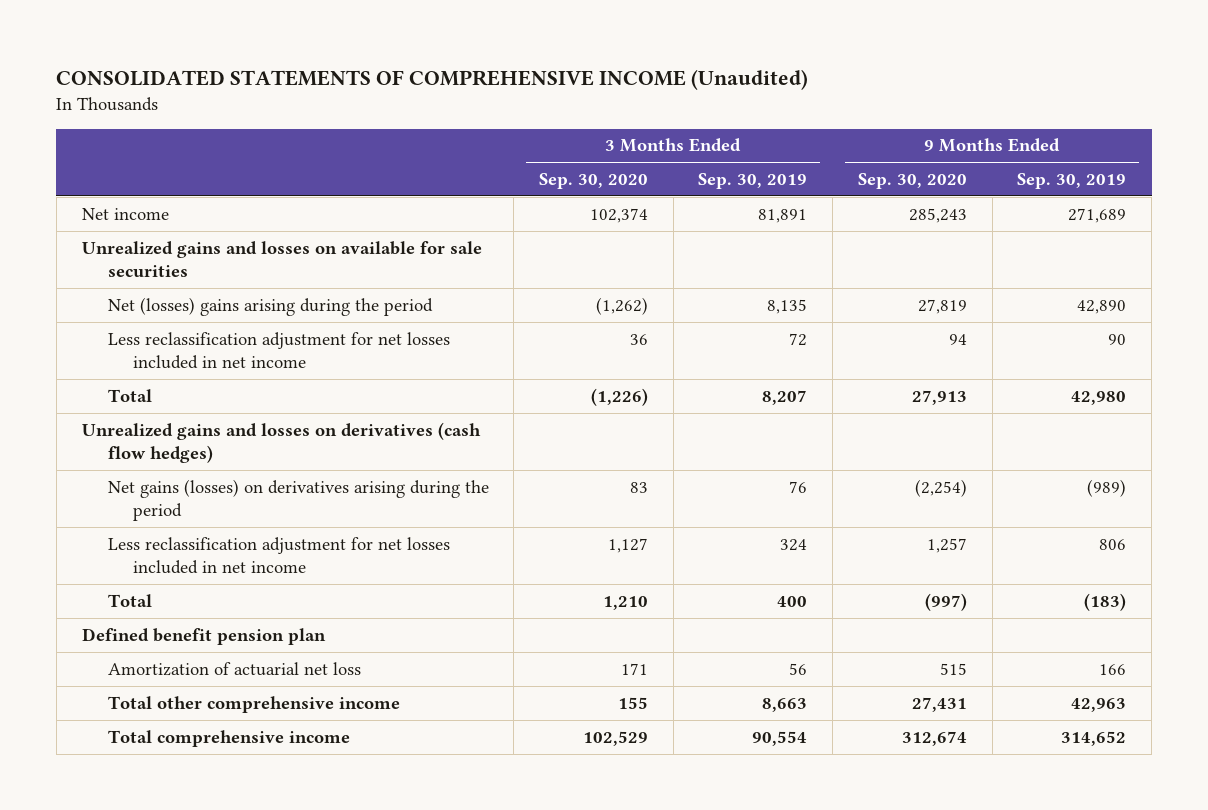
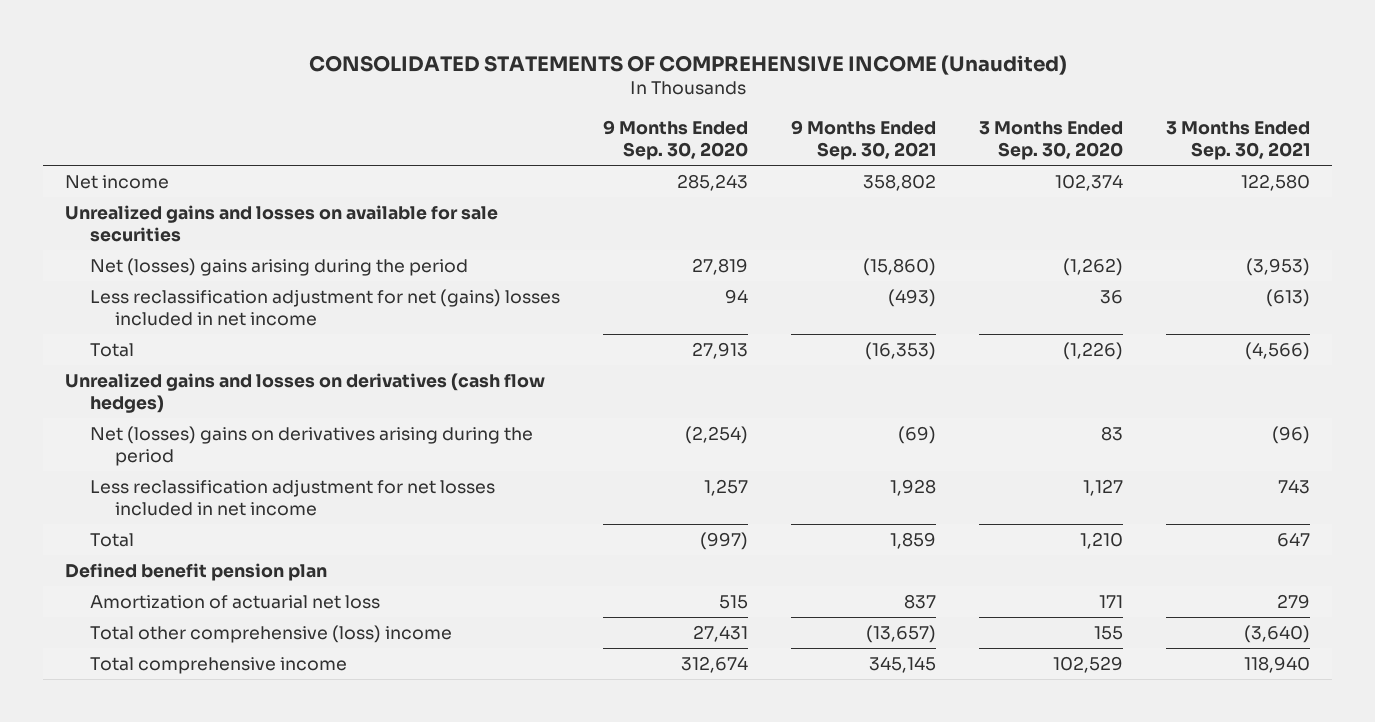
[698,172,808,189] Sep. 30, 2019 -> none
[1017,172,1127,189] Sep. 30, 2019 -> none
none -> [791,119,937,161] 9 Months Ended Sep. 30, 2021
none -> [1166,120,1311,161] 3 Months Ended Sep. 30, 2021
[107,331,450,370] Less reclassification adjustment for net losses included in net income -> [90,288,561,327] Less reclassification adjustment for net (gains) losses included in net income
[107,478,489,522] Net gains (losses) on derivatives arising during the period -> [90,425,534,467] Net (losses) gains on derivatives arising during the period
[107,695,400,713] Total other comprehensive income -> [90,624,453,643] Total other comprehensive (loss) income

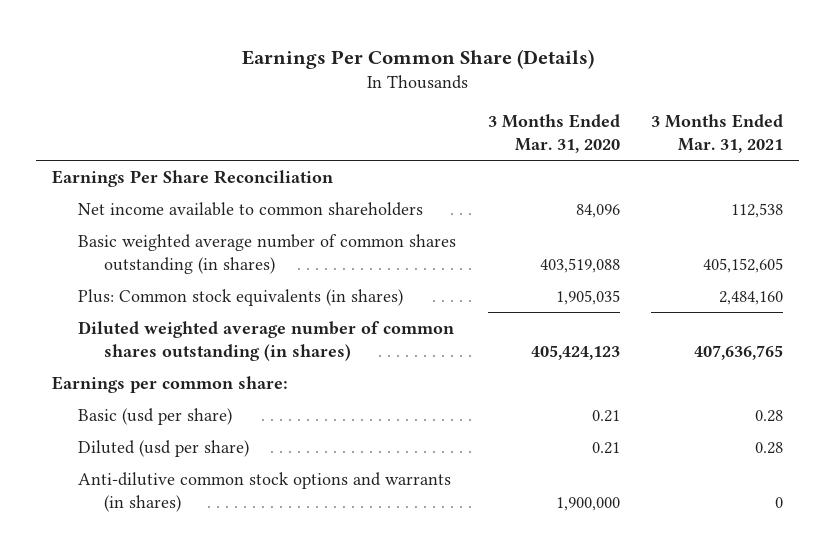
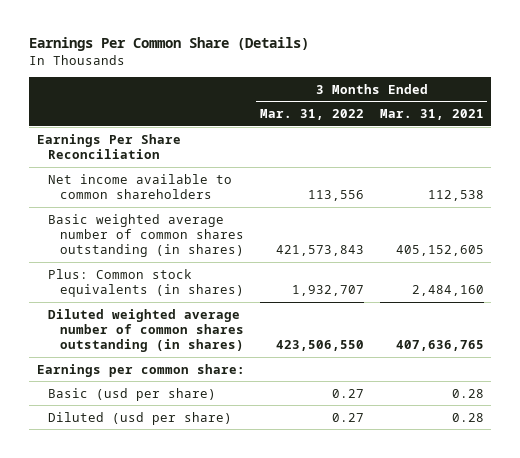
[487,114,620,154] 3 Months Ended Mar. 31, 2020 -> none
none -> [260,109,365,121] Mar. 31, 2022
[77,471,451,512] Anti-dilutive common stock options and warrants (in shares) -> none

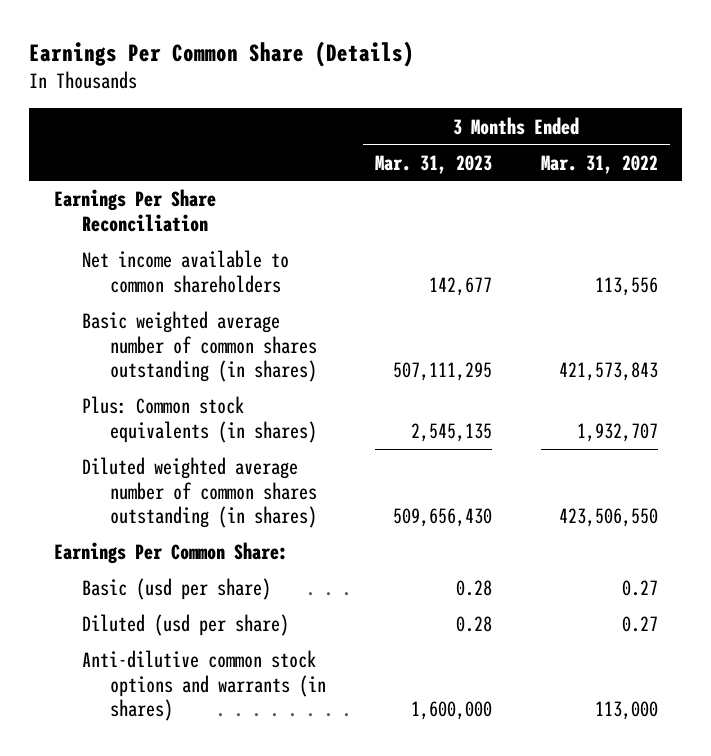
[379,109,484,121] Mar. 31, 2021 -> none
none -> [375,154,493,174] Mar. 31, 2023
[36,363,245,377] Earnings per common share: -> [53,542,288,565] Earnings Per Common Share:
none -> [81,650,327,722] Anti-dilutive common stock options and warrants (in shares)

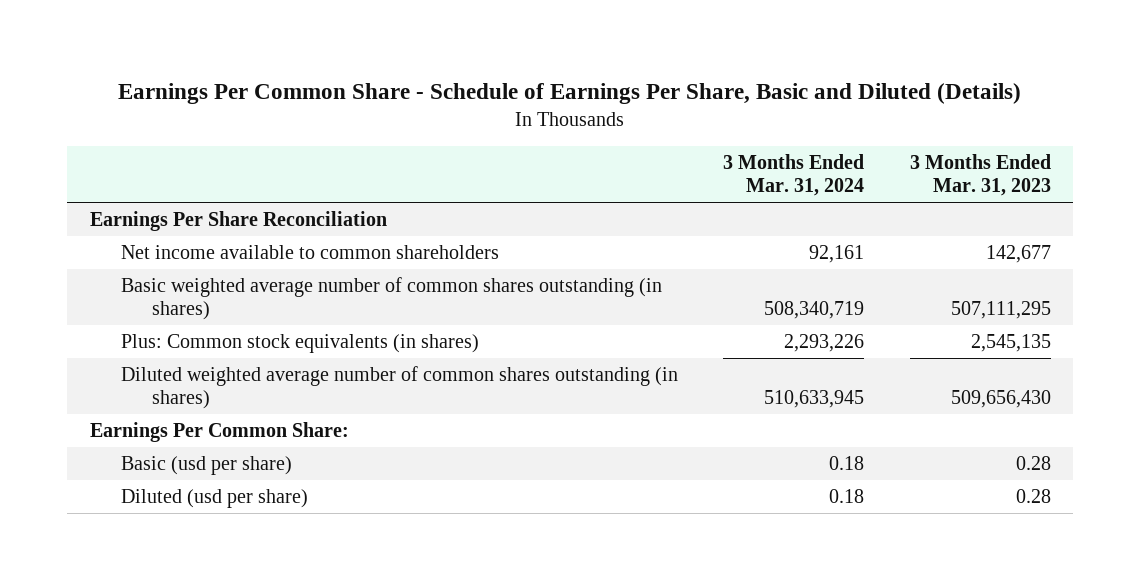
[29,40,415,67] Earnings Per Common Share (Details) -> [118,82,1022,104] Earnings Per Common Share - Schedule of Earnings Per Share, Basic and Diluted (Details)
[540,154,658,174] Mar. 31, 2022 -> none
none -> [723,153,865,196] 3 Months Ended Mar. 31, 2024
[81,650,327,722] Anti-dilutive common stock options and warrants (in shares) -> none

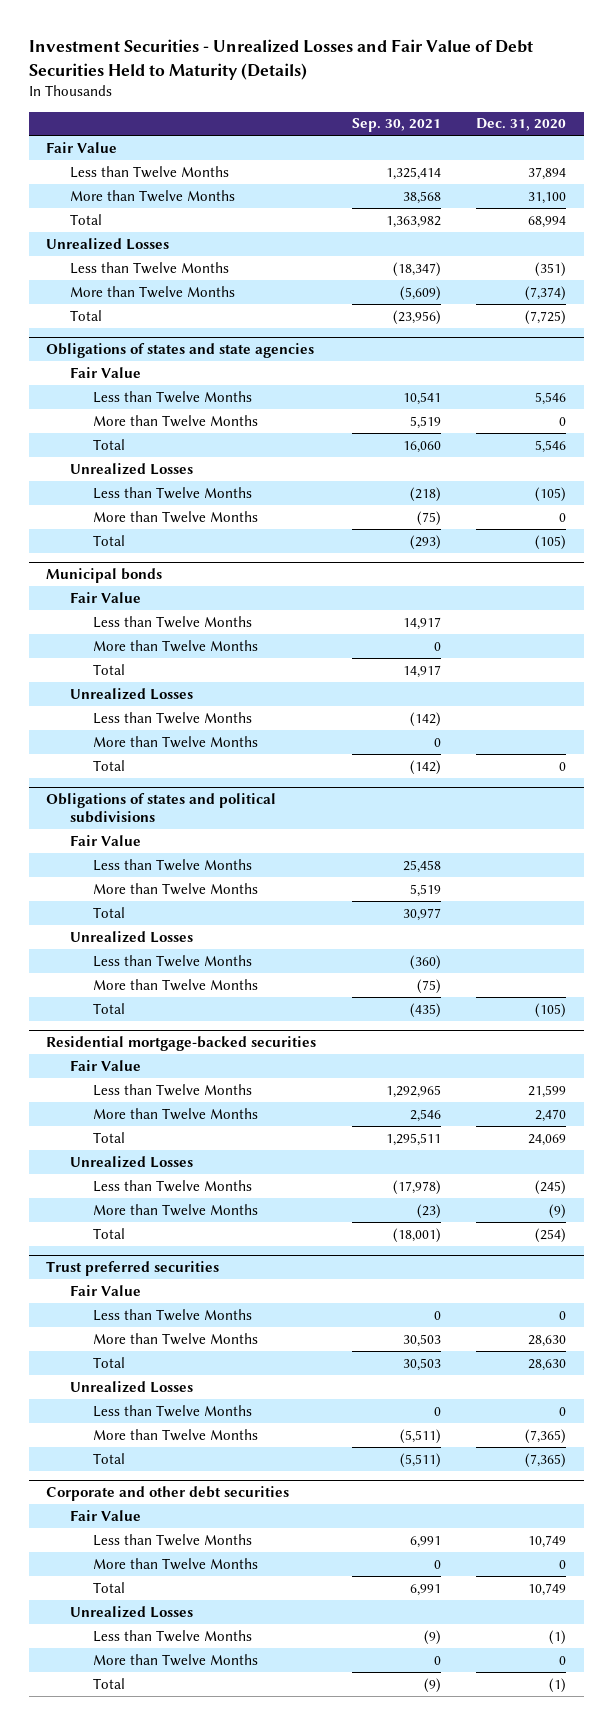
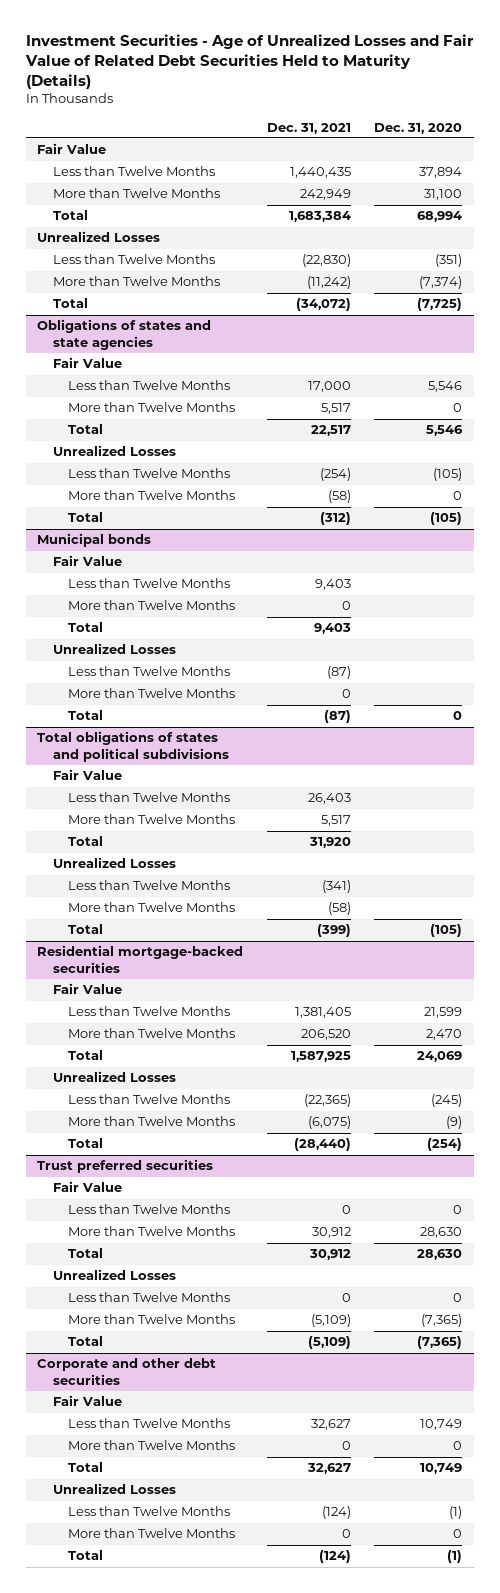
[28,39,533,80] Investment Securities - Unrealized Losses and Fair Value of Debt Securities Held to Maturity (Details) -> [24,33,474,89] Investment Securities - Age of Unrealized Losses and Fair Value of Related Debt Securities Held to Maturity (Details)
[351,118,441,133] Sep. 30, 2021 -> none
none -> [266,122,351,134] Dec. 31, 2021
[46,792,277,823] Obligations of states and political subdivisions -> [37,731,229,762] Total obligations of states and political subdivisions

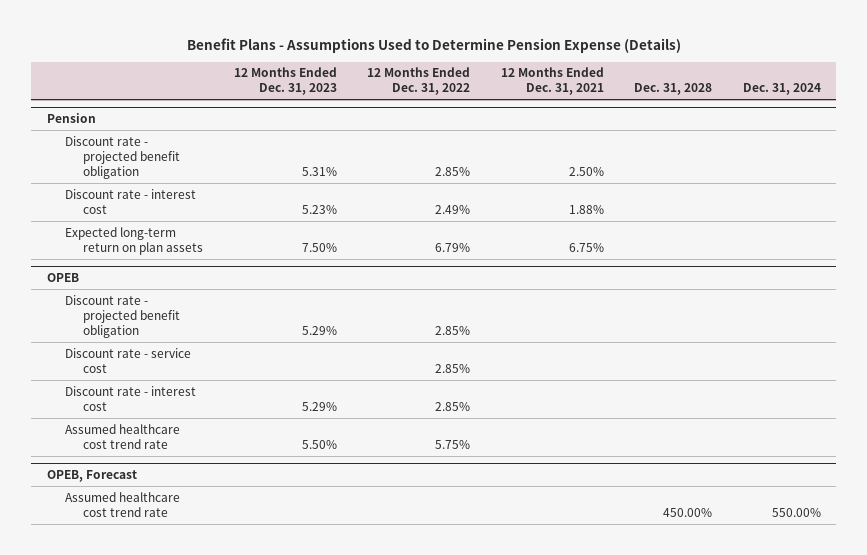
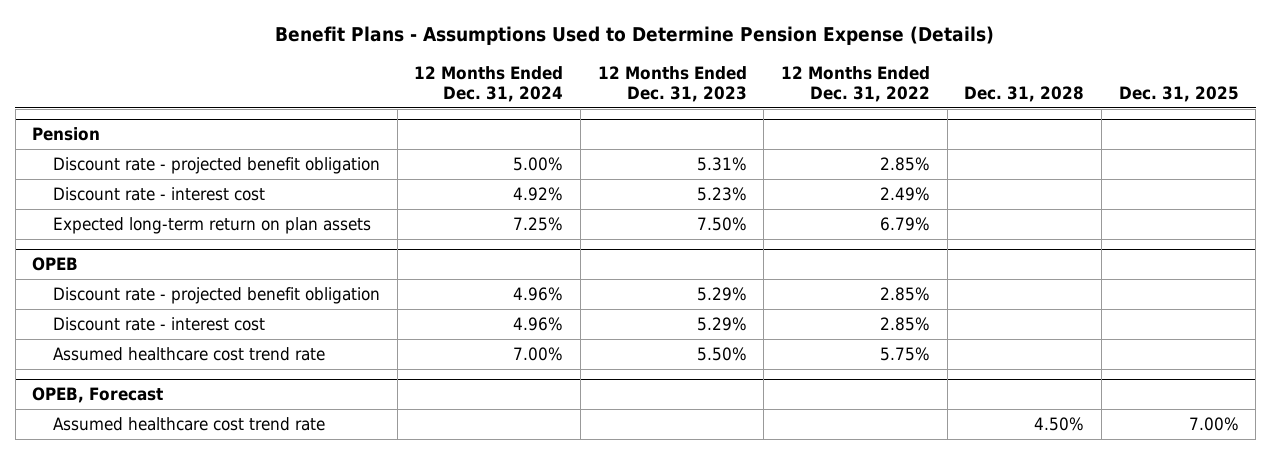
[500,67,604,96] 12 Months Ended Dec. 31, 2021 -> none
[742,83,821,96] Dec. 31, 2024 -> none
none -> [414,65,564,103] 12 Months Ended Dec. 31, 2024
none -> [1118,86,1239,103] Dec. 31, 2025
[64,347,191,373] Discount rate - service cost -> none
[663,507,713,517] 450.00% -> [1034,417,1085,432] 4.50%

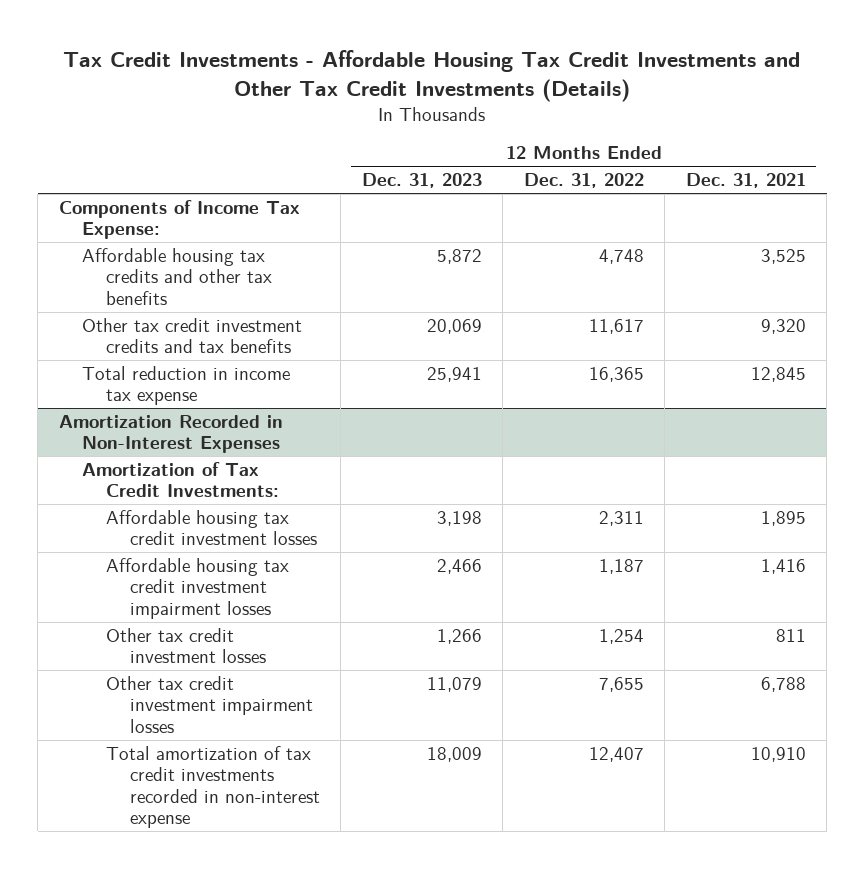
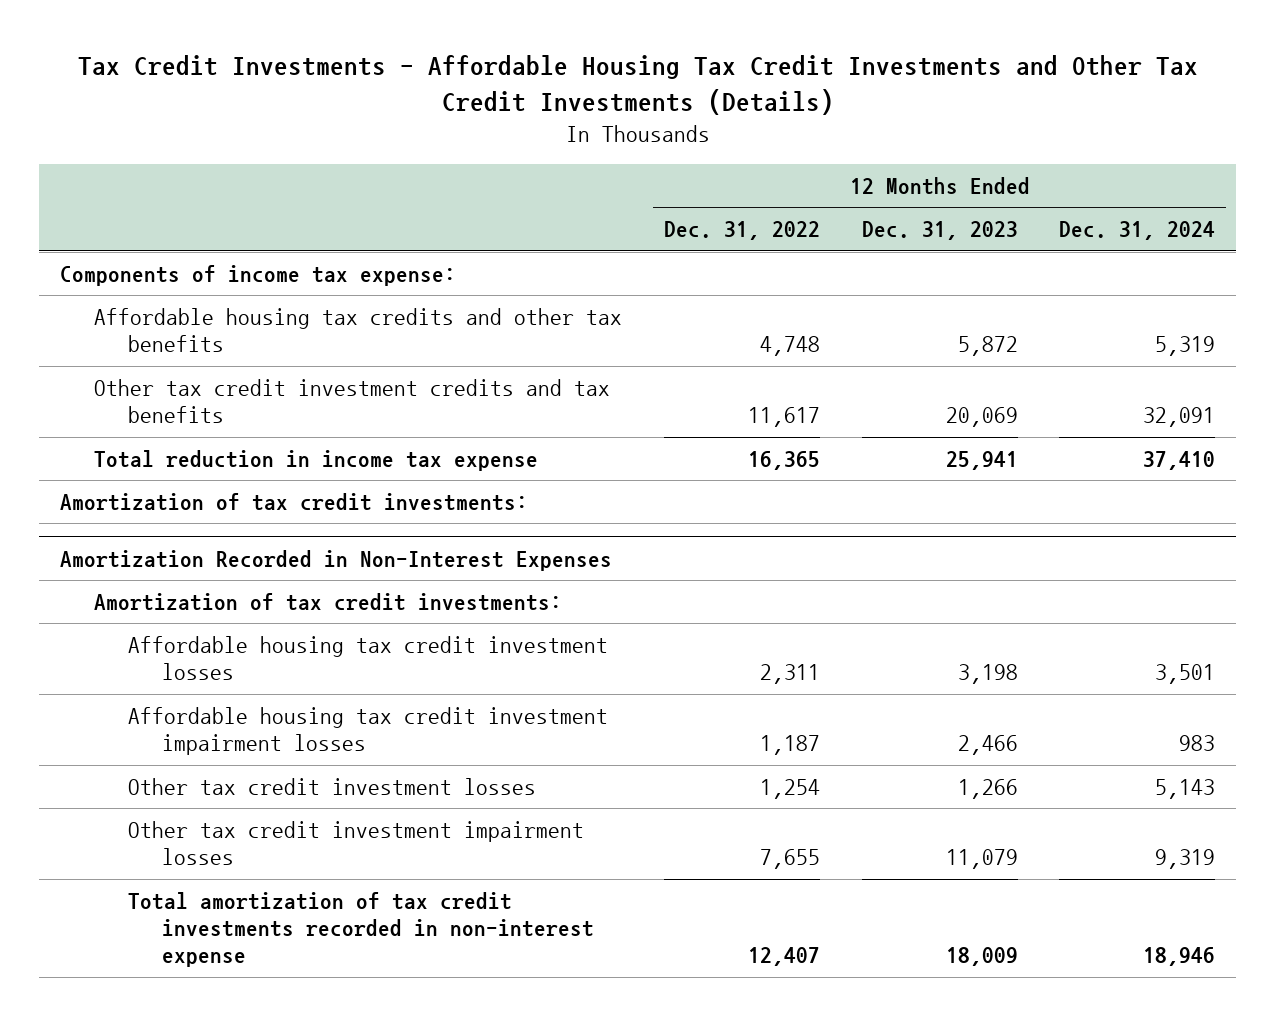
[685,173,806,189] Dec. 31, 2021 -> none
none -> [1059,221,1216,241] Dec. 31, 2024
[58,199,300,240] Components of Income Tax Expense: -> [59,265,456,287] Components of income tax expense:
none -> [59,493,528,512] Amortization of tax credit investments:
[82,461,279,498] Amortization of Tax Credit Investments: -> [93,593,562,612] Amortization of tax credit investments:

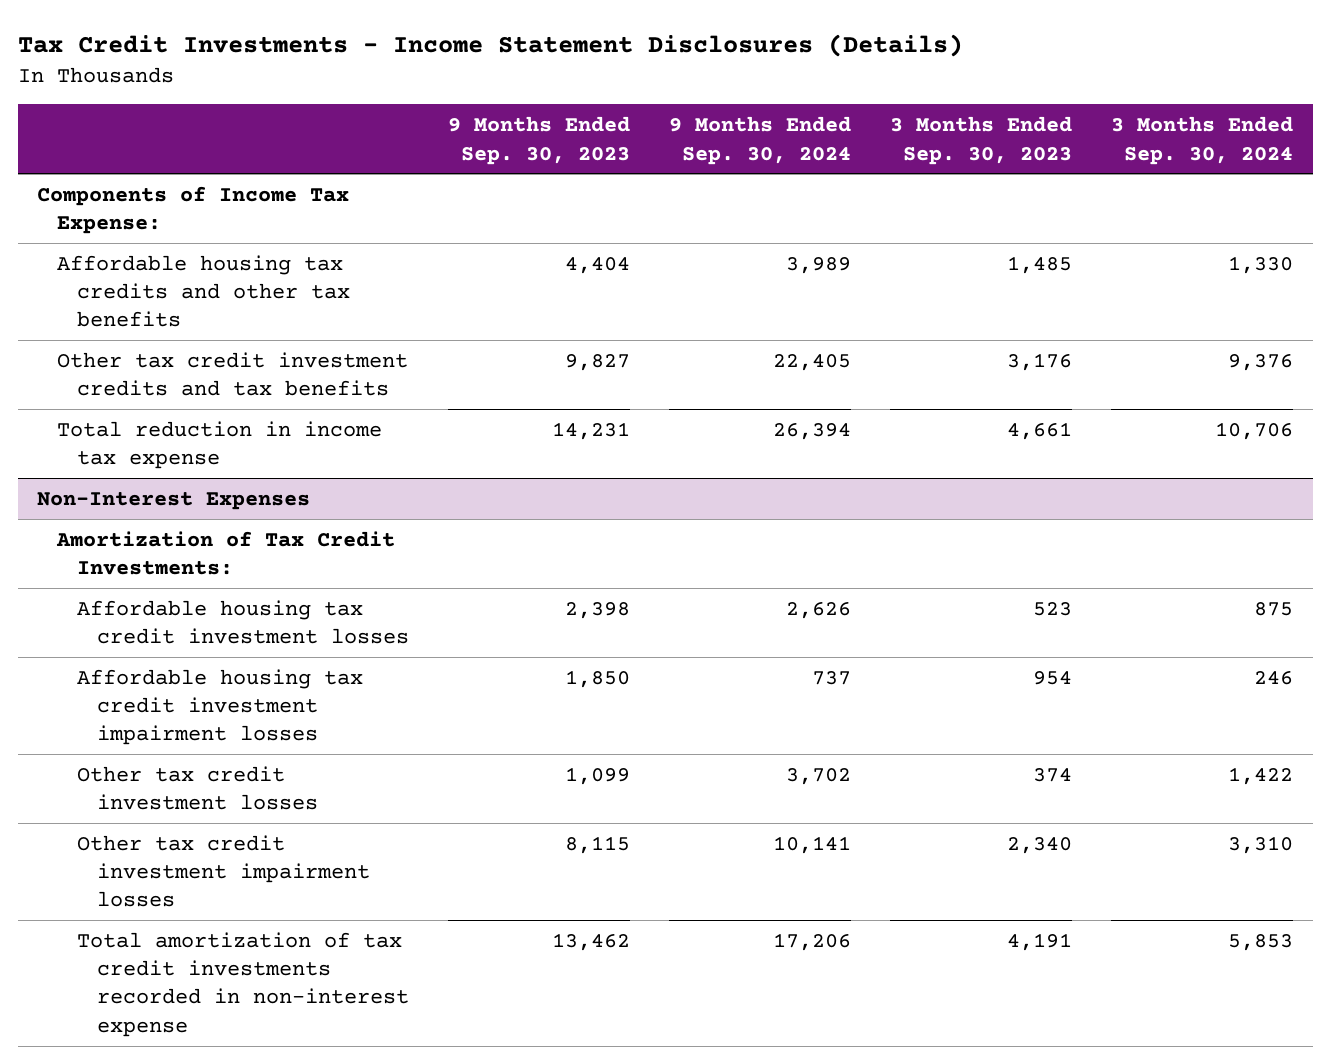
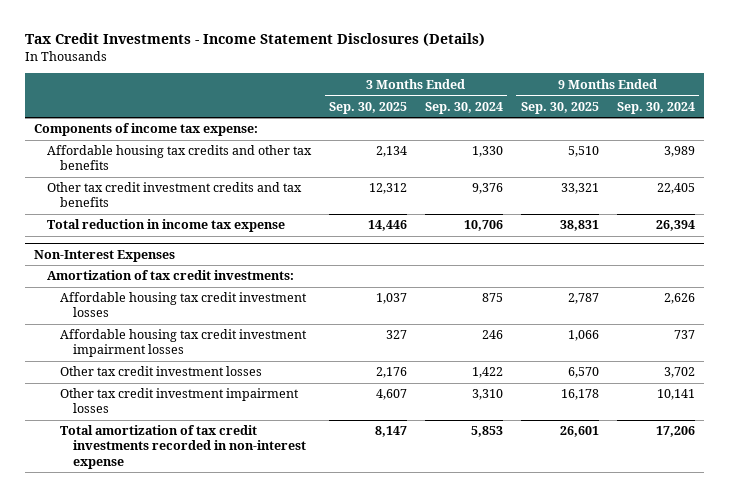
[447,116,630,165] 9 Months Ended Sep. 30, 2023 -> none
[890,116,1073,165] 3 Months Ended Sep. 30, 2023 -> none
none -> [329,101,408,114] Sep. 30, 2025
none -> [520,101,599,114] Sep. 30, 2025
[37,185,350,235] Components of Income Tax Expense: -> [34,123,259,137] Components of income tax expense:
[56,530,396,576] Amortization of Tax Credit Investments: -> [47,270,295,281] Amortization of tax credit investments:

